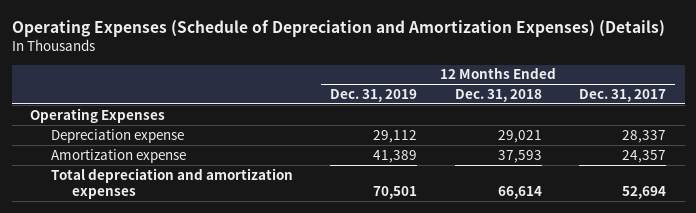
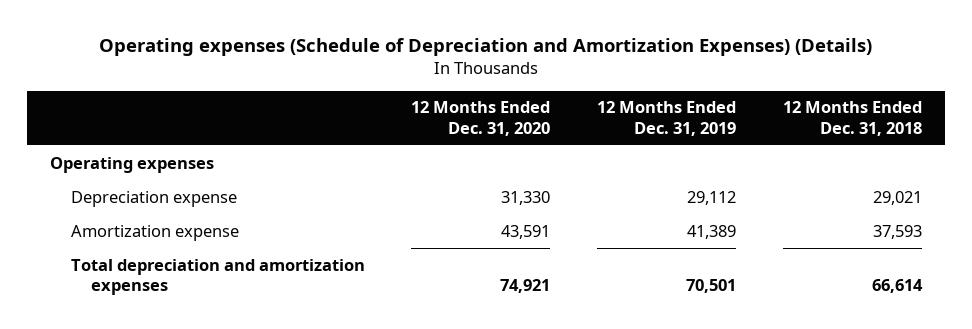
[11,19,665,37] Operating Expenses (Schedule of Depreciation and Amortization Expenses) (Details) -> [98,38,872,57] Operating expenses (Schedule of Depreciation and Amortization Expenses) (Details)
[578,89,666,103] Dec. 31, 2017 -> none
none -> [411,101,551,136] 12 Months Ended Dec. 31, 2020
[30,107,166,123] Operating Expenses -> [50,156,215,173] Operating expenses

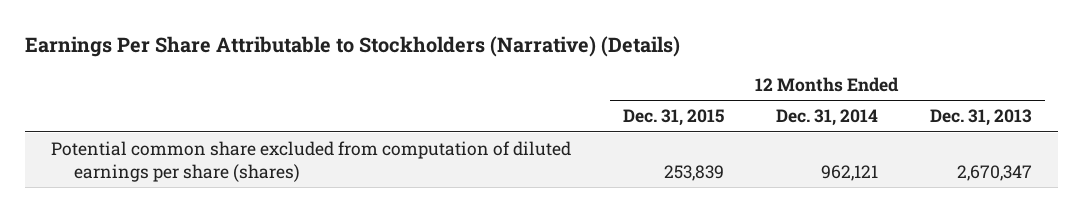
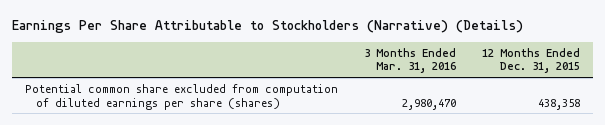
[775,109,878,127] Dec. 31, 2014 -> none
[929,109,1032,127] Dec. 31, 2013 -> none
none -> [364,47,457,74] 3 Months Ended Mar. 31, 2016
[663,164,724,181] 253,839 -> [538,98,581,110] 438,358

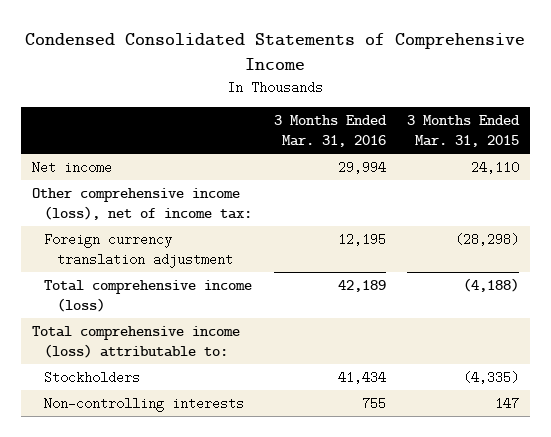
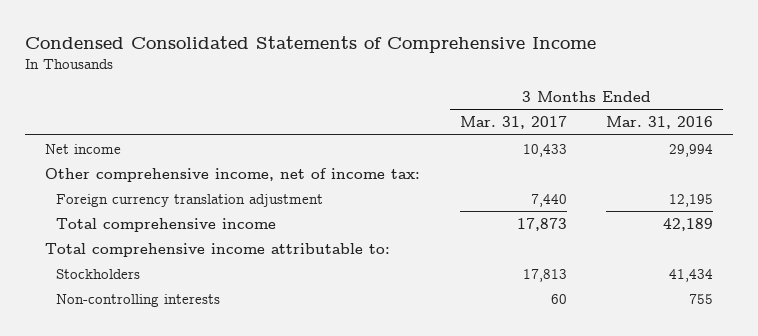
[407,115,521,148] 3 Months Ended Mar. 31, 2015 -> none
none -> [459,116,567,130] Mar. 31, 2017
[31,188,253,220] Other comprehensive income (loss), net of income tax: -> [45,167,421,182] Other comprehensive income, net of income tax:
[44,280,253,312] Total comprehensive income (loss) -> [56,217,277,232] Total comprehensive income
[31,326,240,358] Total comprehensive income (loss) attributable to: -> [45,242,391,257] Total comprehensive income attributable to:

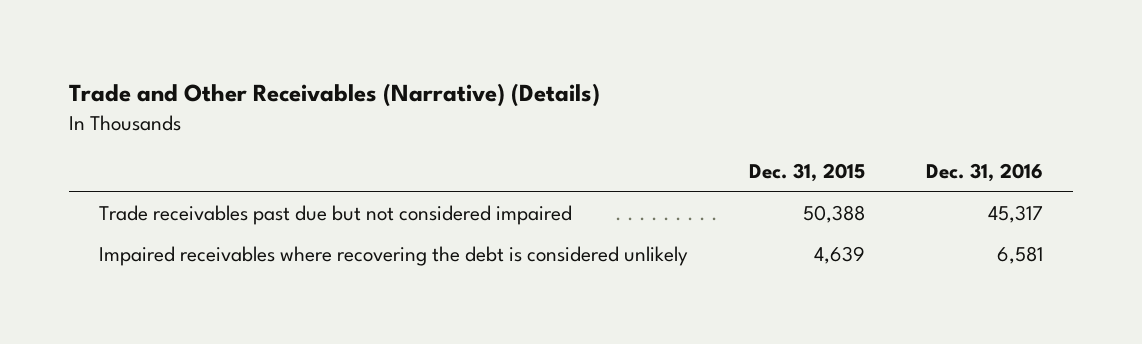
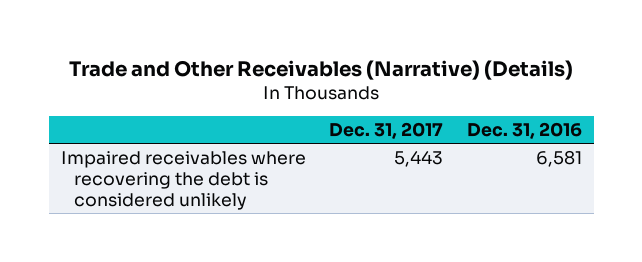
[748,163,865,183] Dec. 31, 2015 -> none
none -> [329,122,444,140] Dec. 31, 2017
[99,205,573,226] Trade receivables past due but not considered impaired -> none

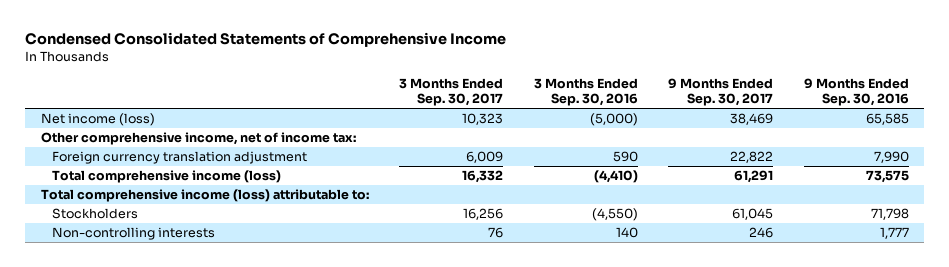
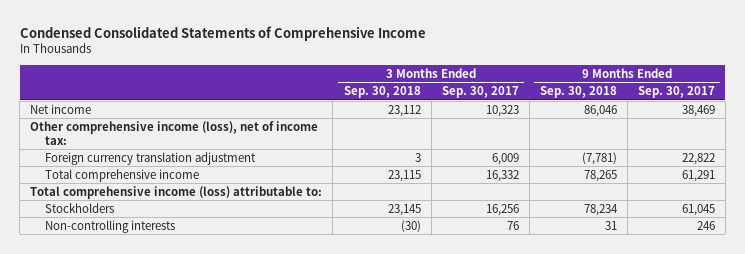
[533,77,638,107] 3 Months Ended Sep. 30, 2016 -> none
[803,77,909,107] 9 Months Ended Sep. 30, 2016 -> none
none -> [343,86,421,99] Sep. 30, 2018
none -> [539,86,617,99] Sep. 30, 2018
[40,112,155,126] Net income (loss) -> [30,103,92,114] Net income
[40,131,356,145] Other comprehensive income, net of income tax: -> [30,120,319,145] Other comprehensive income (loss), net of income tax:
[52,169,282,183] Total comprehensive income (loss) -> [45,168,200,182] Total comprehensive income

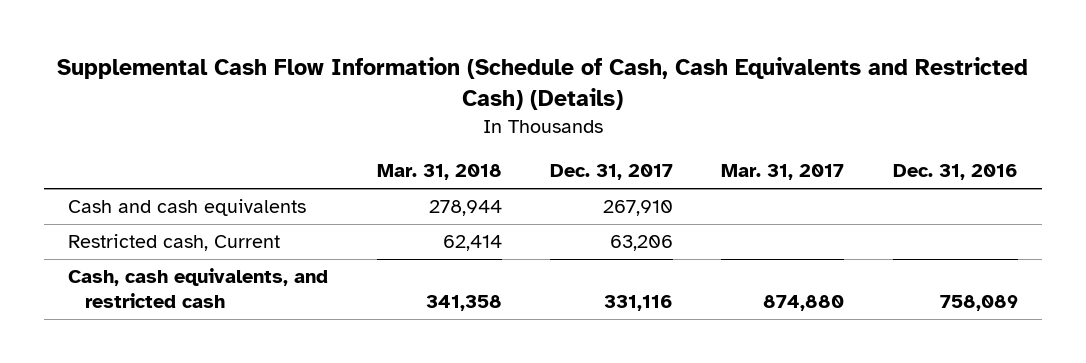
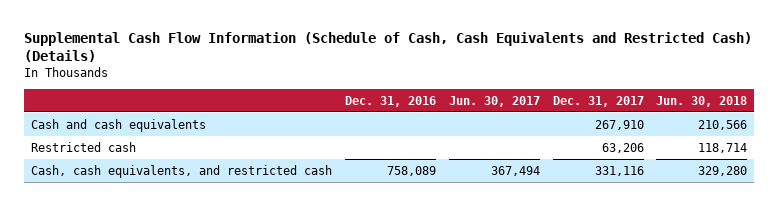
[376,164,502,181] Mar. 31, 2018 -> none
[721,164,845,181] Mar. 31, 2017 -> none
none -> [448,95,540,107] Jun. 30, 2017
none -> [656,95,748,107] Jun. 30, 2018
[68,234,281,252] Restricted cash, Current -> [30,141,136,152] Restricted cash

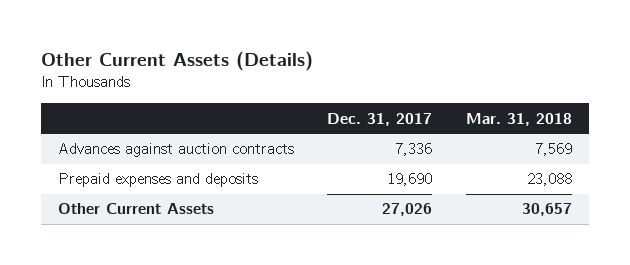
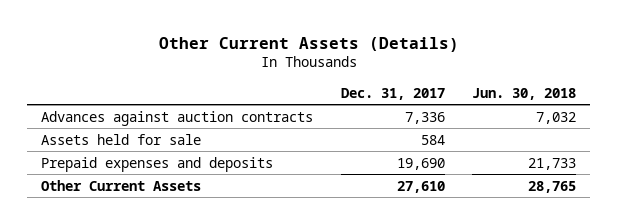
[466,112,573,126] Mar. 31, 2018 -> none
none -> [472,87,577,100] Jun. 30, 2018
none -> [40,133,201,145] Assets held for sale
[382,203,433,217] 27,026 -> [396,180,445,193] 27,610

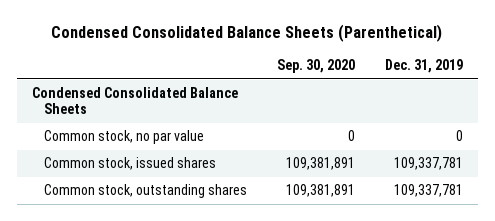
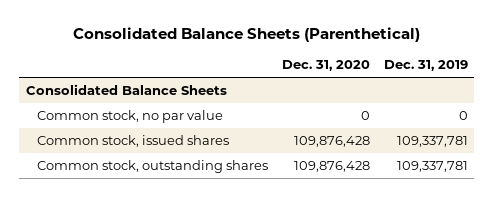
[51,24,443,43] Condensed Consolidated Balance Sheets (Parenthetical) -> [72,27,420,43] Consolidated Balance Sheets (Parenthetical)
[276,59,355,74] Sep. 30, 2020 -> none
none -> [281,60,370,72] Dec. 31, 2020
[31,87,238,115] Condensed Consolidated Balance Sheets -> [25,84,227,96] Consolidated Balance Sheets

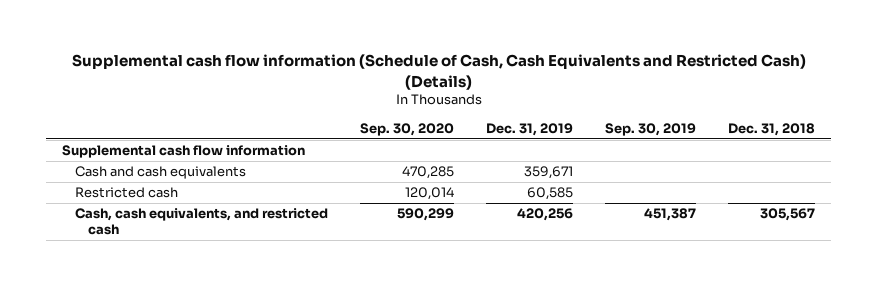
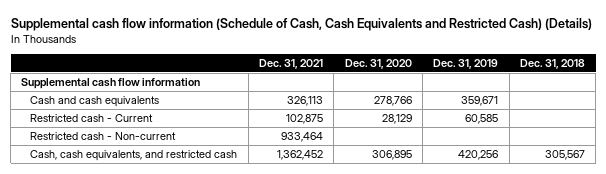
[360,123,455,137] Sep. 30, 2020 -> none
[605,123,697,137] Sep. 30, 2019 -> none
none -> [259,58,324,69] Dec. 31, 2021
none -> [344,58,412,69] Dec. 31, 2020
[74,187,178,199] Restricted cash -> [30,113,154,122] Restricted cash - Current
none -> [30,131,177,140] Restricted cash - Non-current

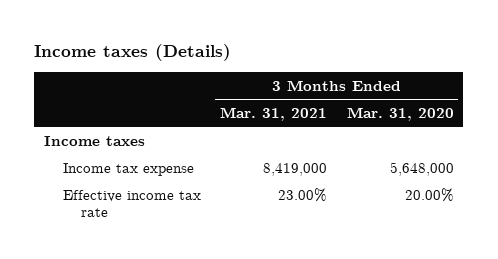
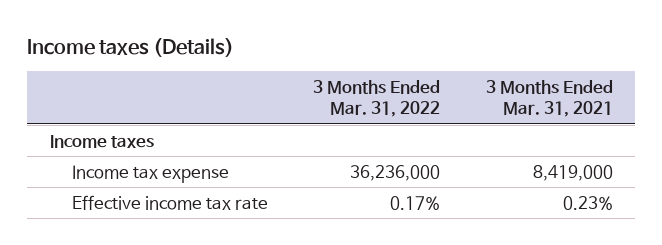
[346,107,454,122] Mar. 31, 2020 -> none
none -> [313,79,441,118] 3 Months Ended Mar. 31, 2022
[278,187,328,202] 23.00% -> [562,195,613,210] 0.23%

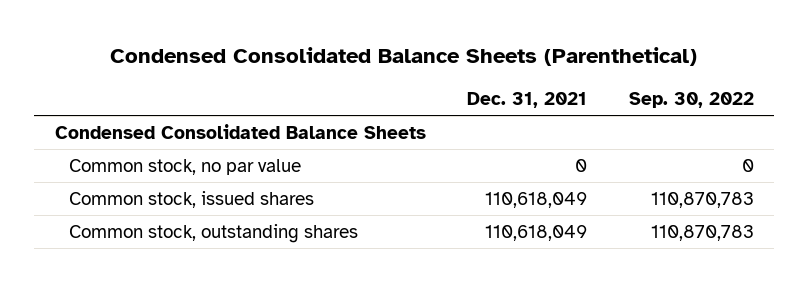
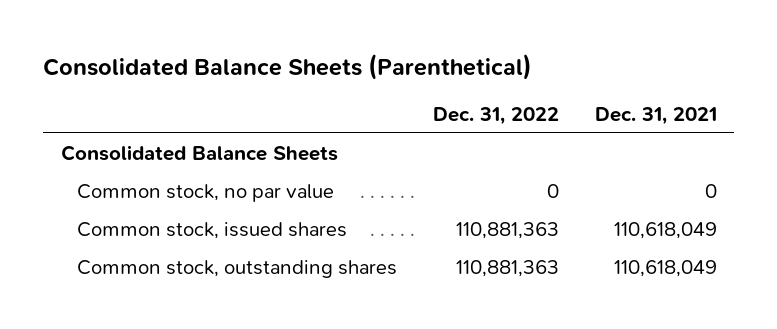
[110,47,698,67] Condensed Consolidated Balance Sheets (Parenthetical) -> [43,53,533,80] Consolidated Balance Sheets (Parenthetical)
[628,91,754,108] Sep. 30, 2022 -> none
none -> [432,107,559,126] Dec. 31, 2022
[54,124,426,140] Condensed Consolidated Balance Sheets -> [60,144,338,161] Consolidated Balance Sheets

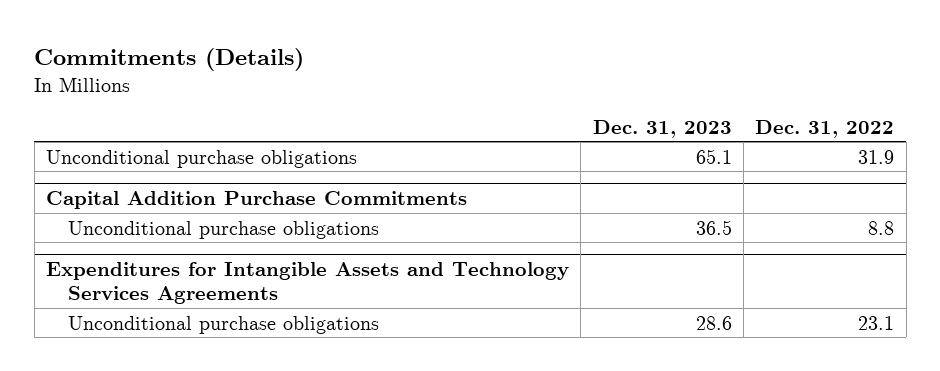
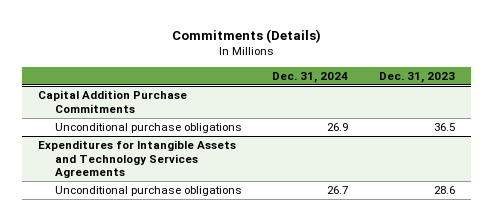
[755,119,895,138] Dec. 31, 2022 -> none
none -> [272,71,349,83] Dec. 31, 2024
[45,149,357,168] Unconditional purchase obligations -> none

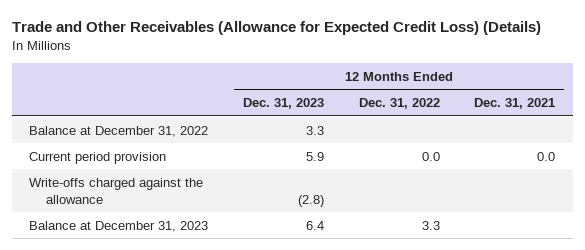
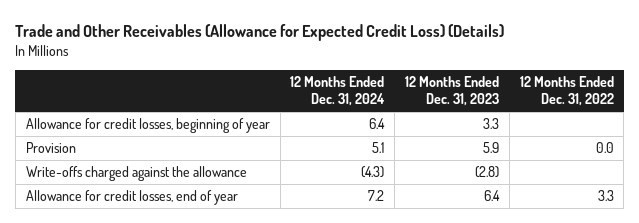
[474,98,556,110] Dec. 31, 2021 -> none
none -> [290,76,386,107] 12 Months Ended Dec. 31, 2024
[29,125,209,137] Balance at December 31, 2022 -> [25,118,270,134] Allowance for credit losses, beginning of year
[29,151,167,164] Current period provision -> [25,142,76,154] Provision
[29,220,209,232] Balance at December 31, 2023 -> [25,190,238,206] Allowance for credit losses, end of year

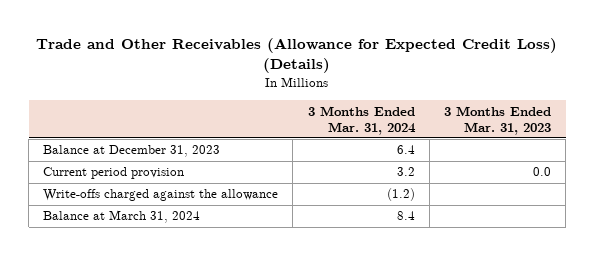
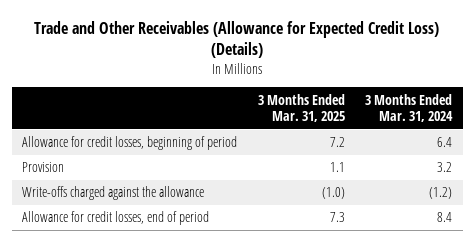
[444,105,552,135] 3 Months Ended Mar. 31, 2023 -> none
none -> [257,93,345,123] 3 Months Ended Mar. 31, 2025
[43,145,221,158] Balance at December 31, 2023 -> [22,136,238,151] Allowance for credit losses, beginning of period
[43,167,185,180] Current period provision -> [22,162,65,173] Provision
[43,210,201,224] Balance at March 31, 2024 -> [22,211,210,226] Allowance for credit losses, end of period

